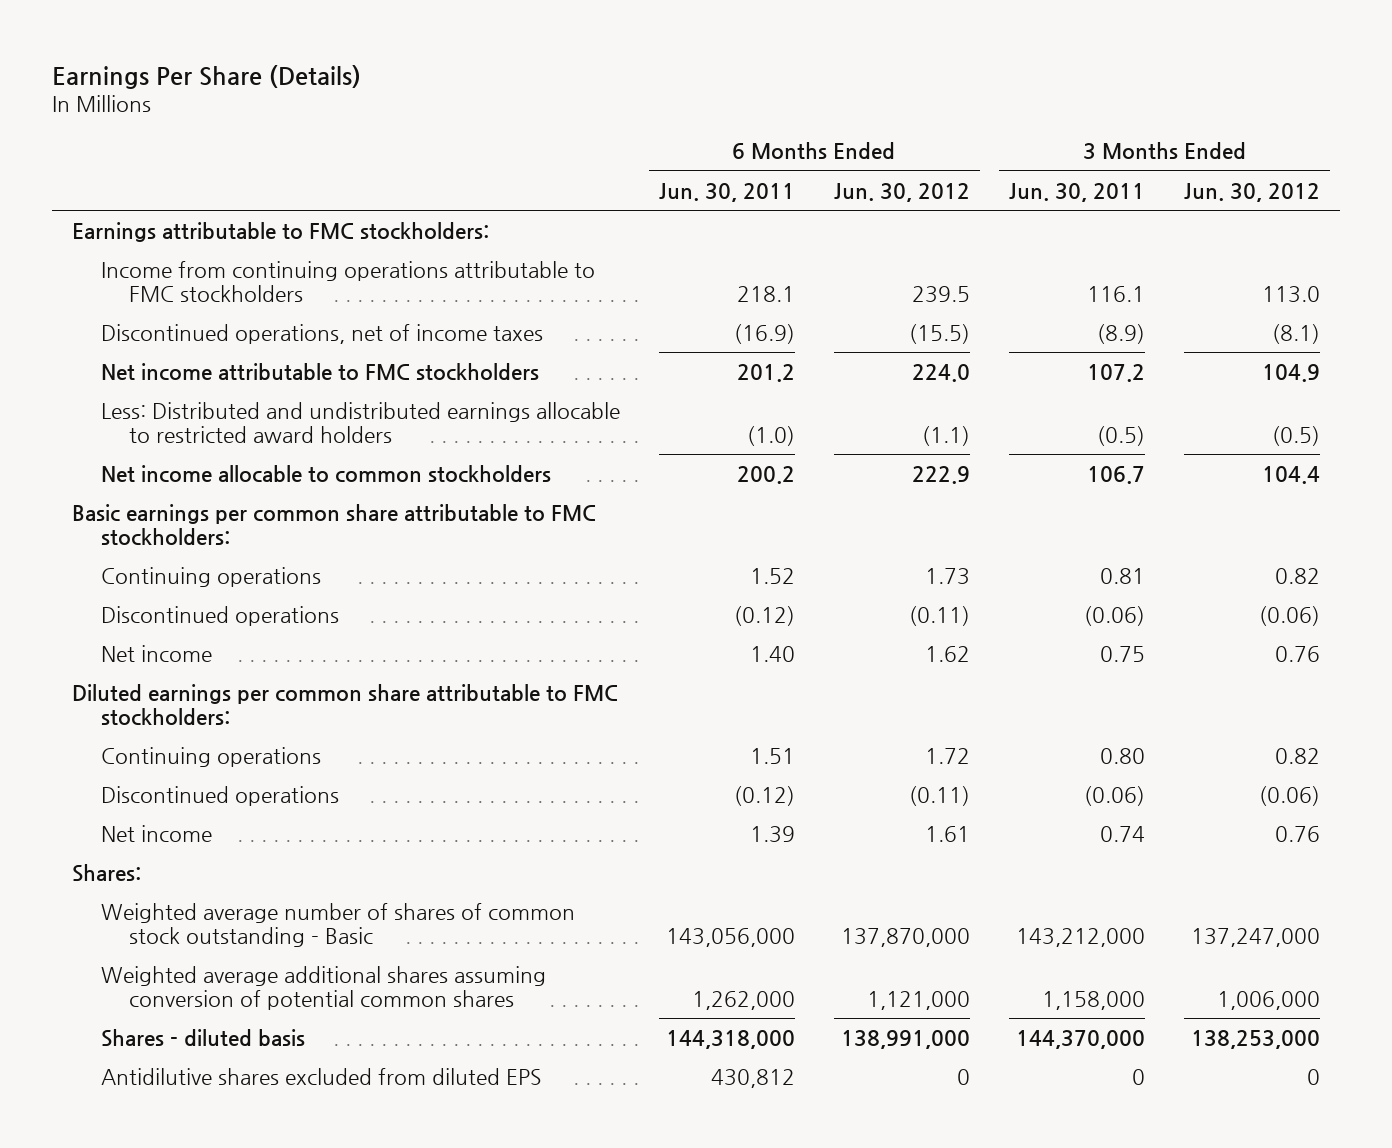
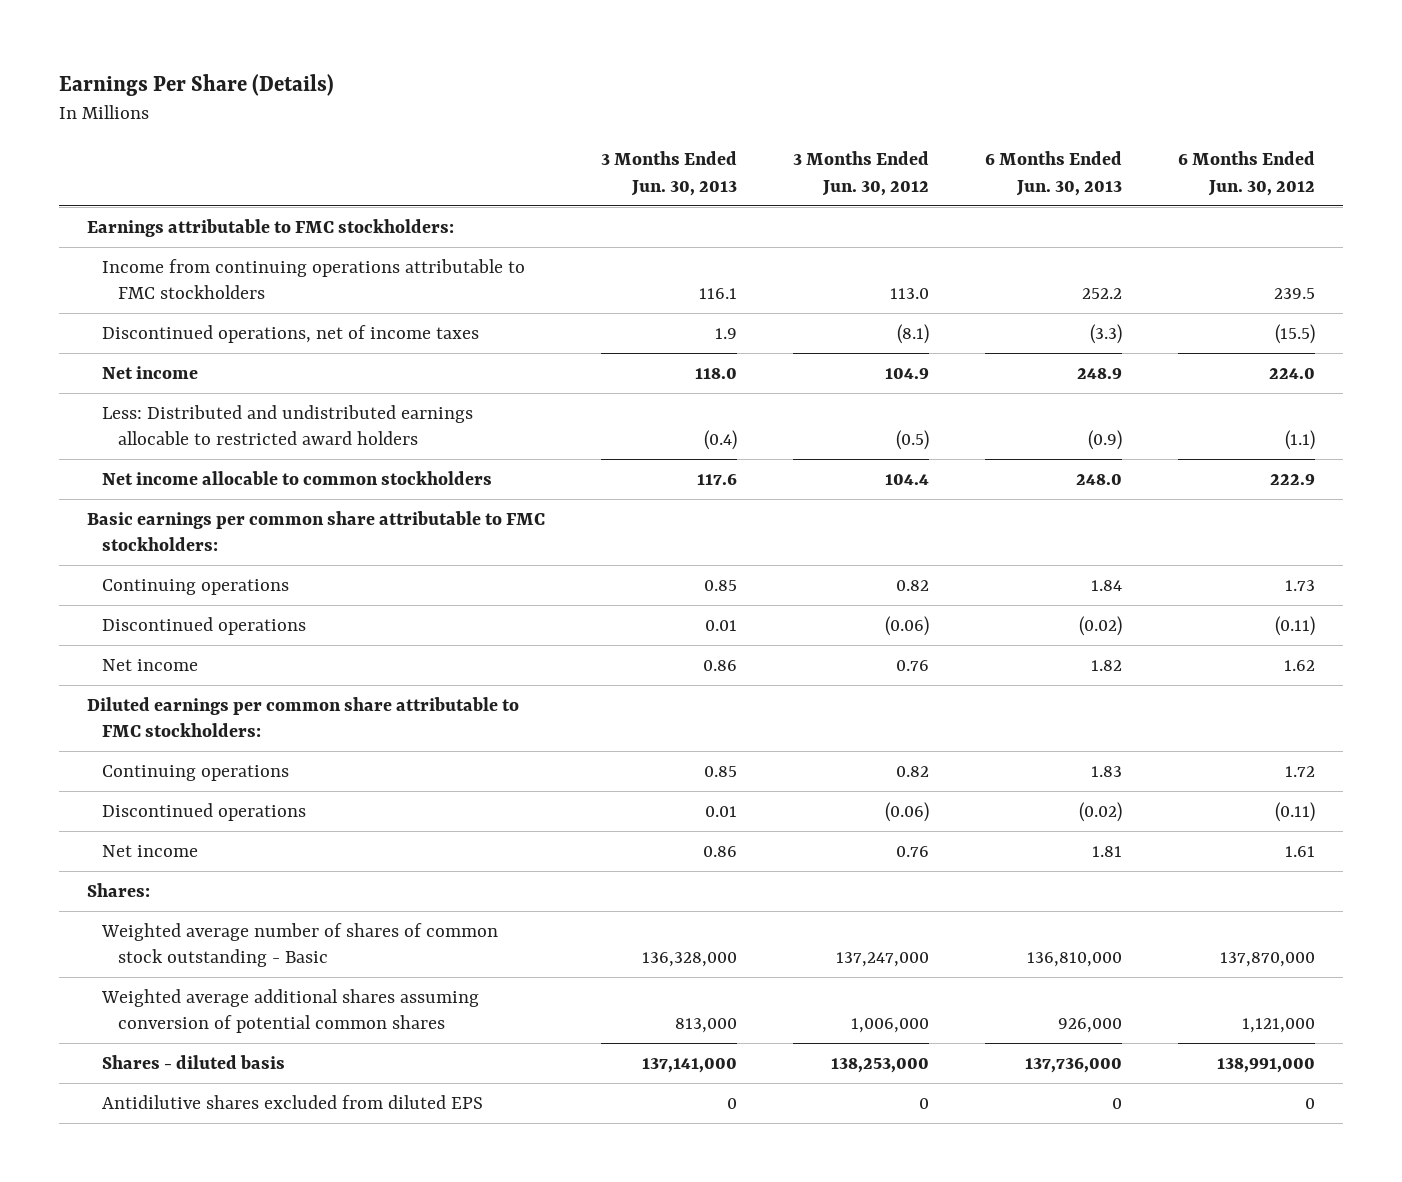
[658,182,795,202] Jun. 30, 2011 -> none
[1009,182,1146,202] Jun. 30, 2011 -> none
none -> [600,151,737,196] 3 Months Ended Jun. 30, 2013
none -> [984,151,1122,196] 6 Months Ended Jun. 30, 2013
[100,362,539,381] Net income attributable to FMC stockholders -> [102,366,199,380] Net income

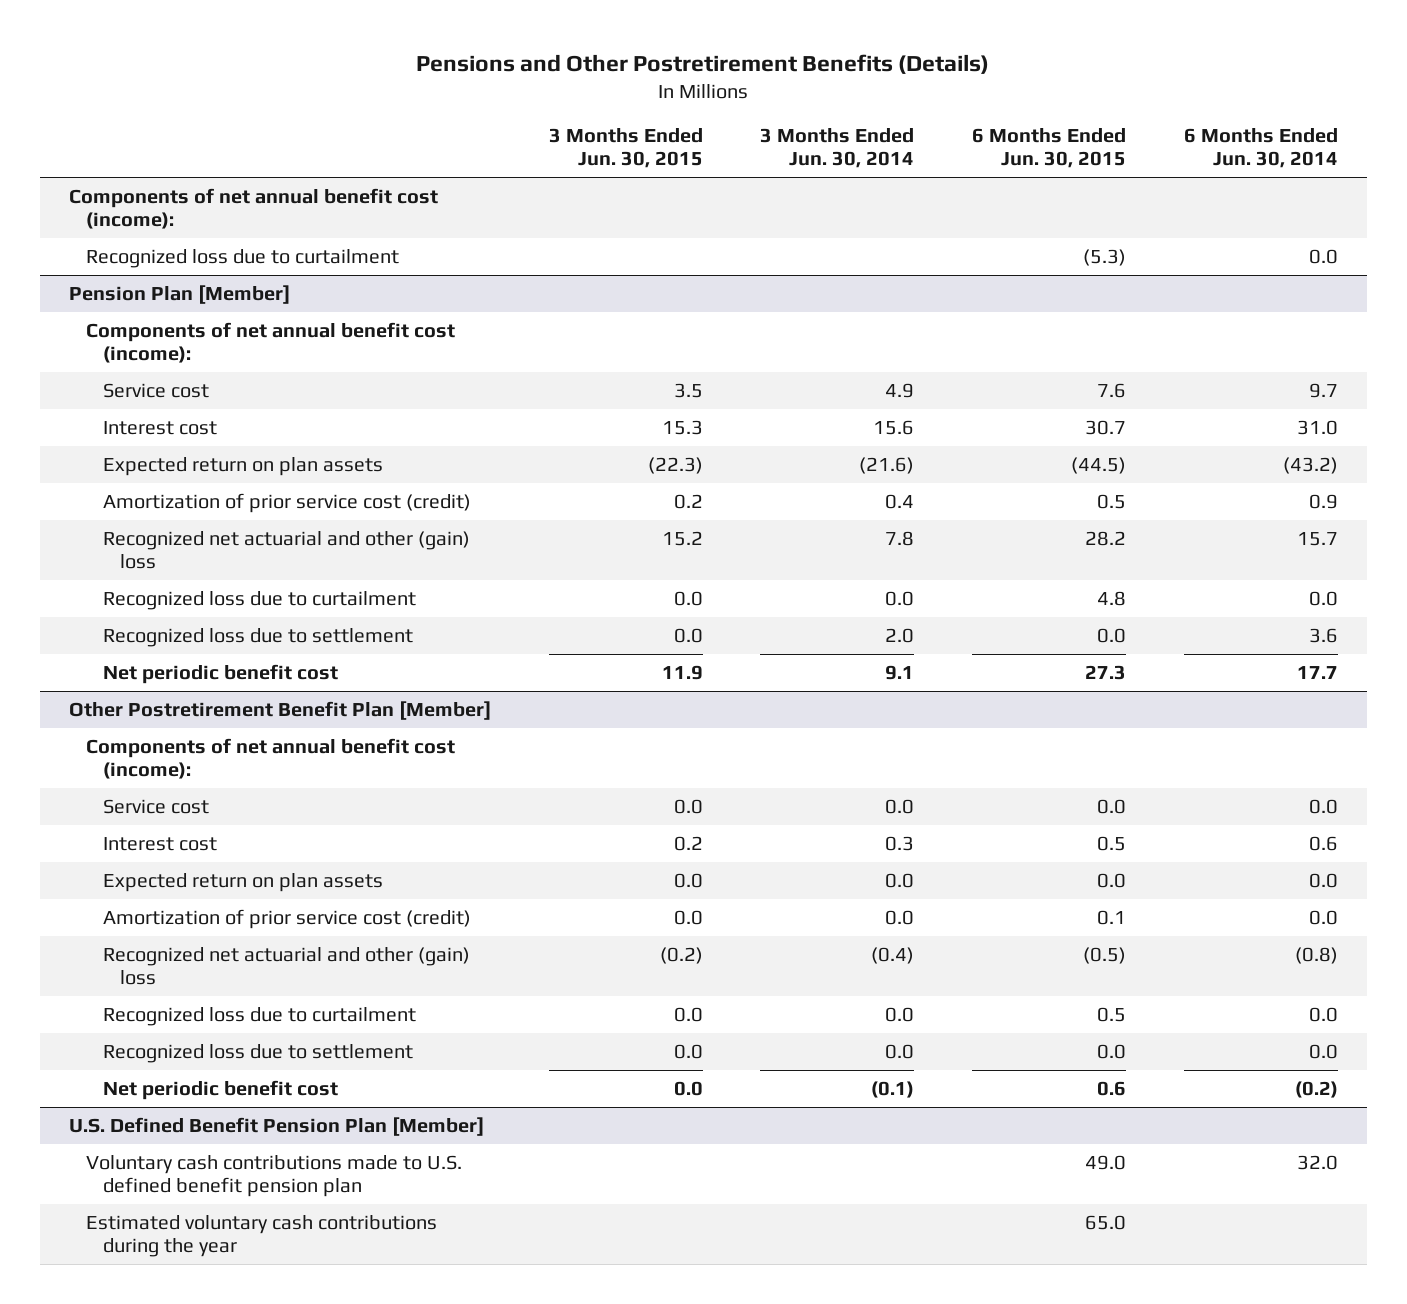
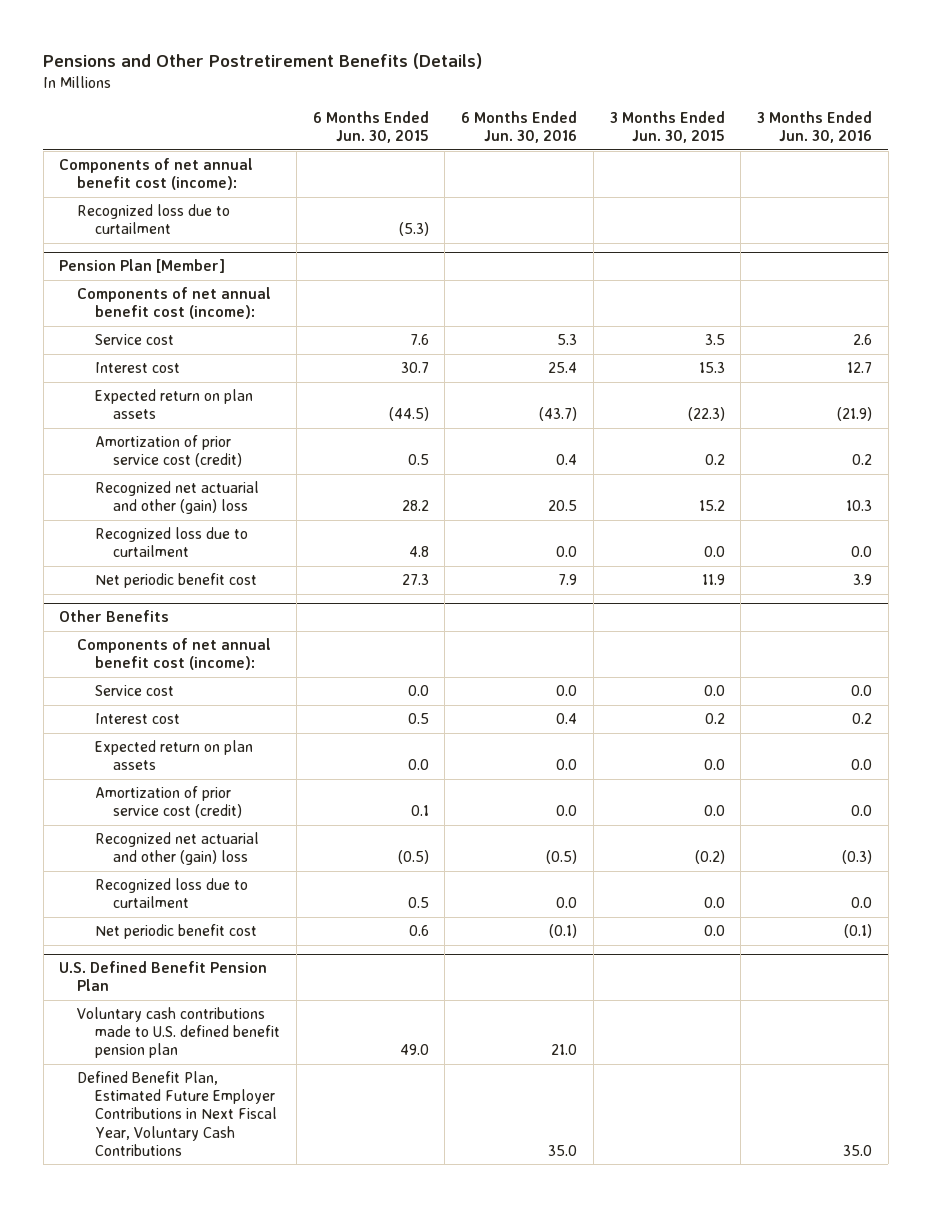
[760,128,915,169] 3 Months Ended Jun. 30, 2014 -> none
[1183,128,1338,169] 6 Months Ended Jun. 30, 2014 -> none
none -> [461,110,578,144] 6 Months Ended Jun. 30, 2016
none -> [757,110,873,144] 3 Months Ended Jun. 30, 2016
[102,627,413,647] Recognized loss due to settlement -> none
[68,700,491,720] Other Postretirement Benefit Plan [Member] -> [59,610,170,623] Other Benefits
[102,1043,413,1063] Recognized loss due to settlement -> none
[68,1116,484,1136] U.S. Defined Benefit Pension Plan [Member] -> [59,961,268,992] U.S. Defined Benefit Pension Plan
[85,1214,437,1257] Estimated voluntary cash contributions during the year -> none
none -> [77,1071,278,1156] Defined Benefit Plan, Estimated Future Employer Contributions in Next Fiscal Year, Voluntary Cash Contributions

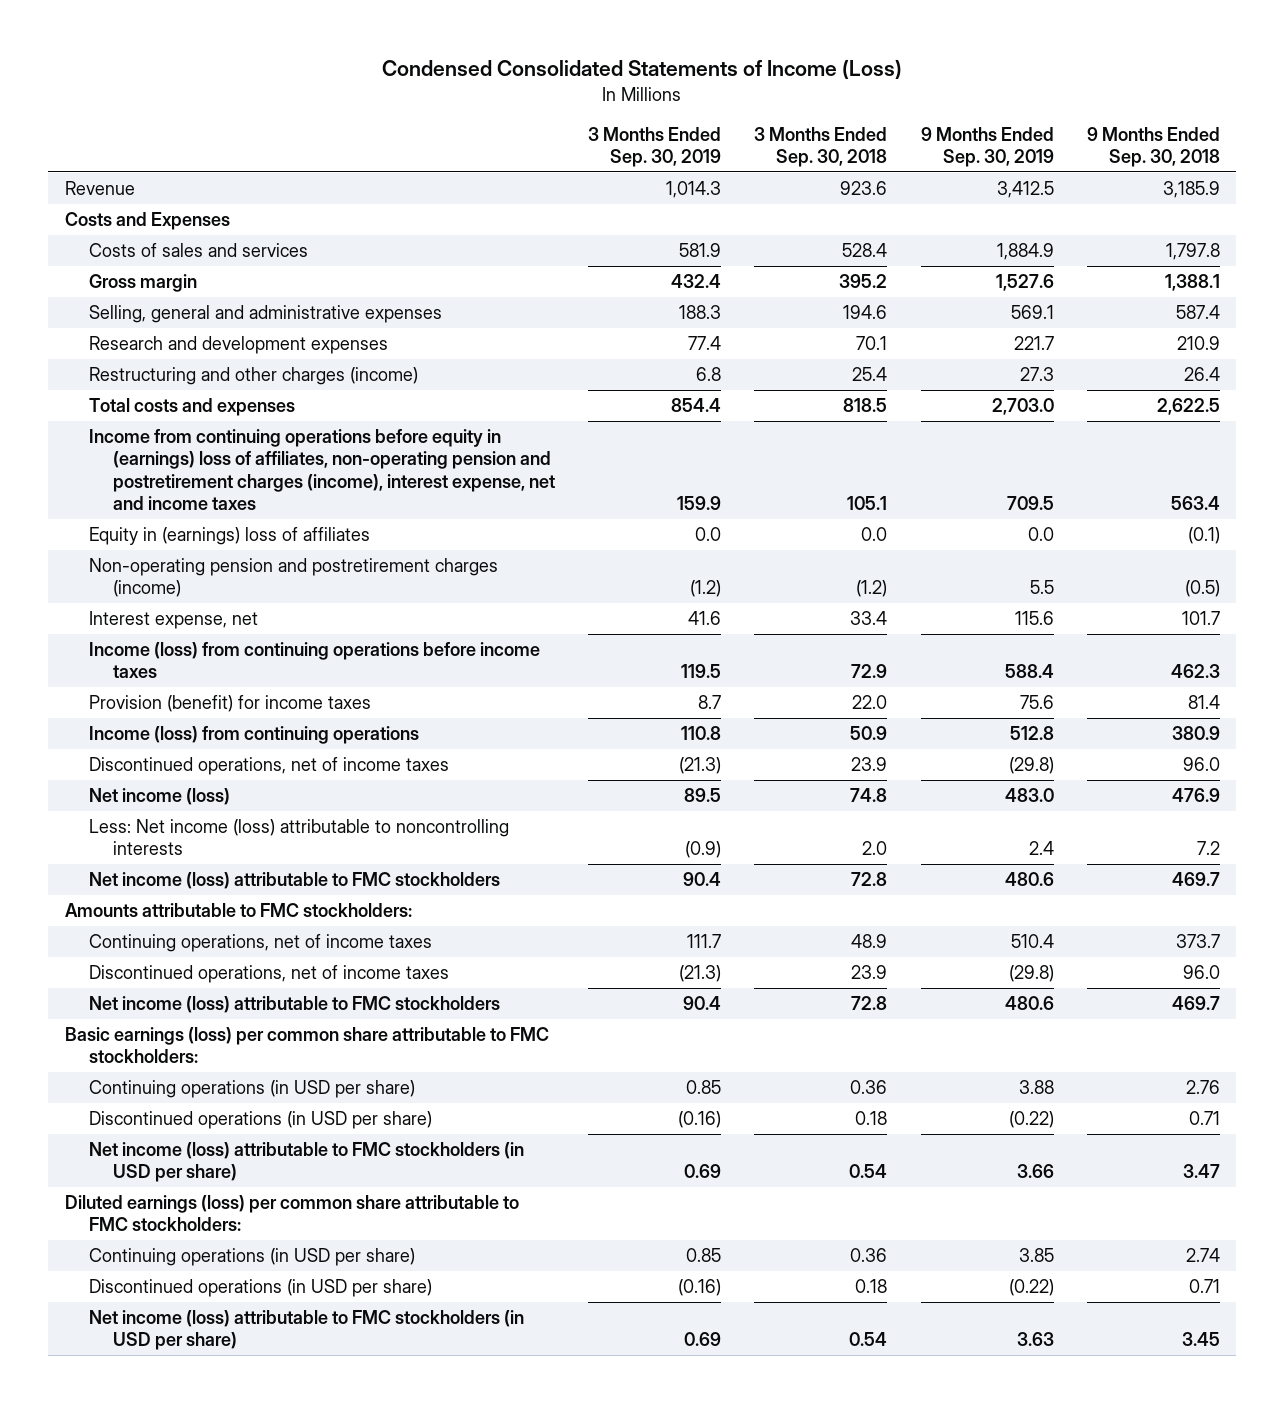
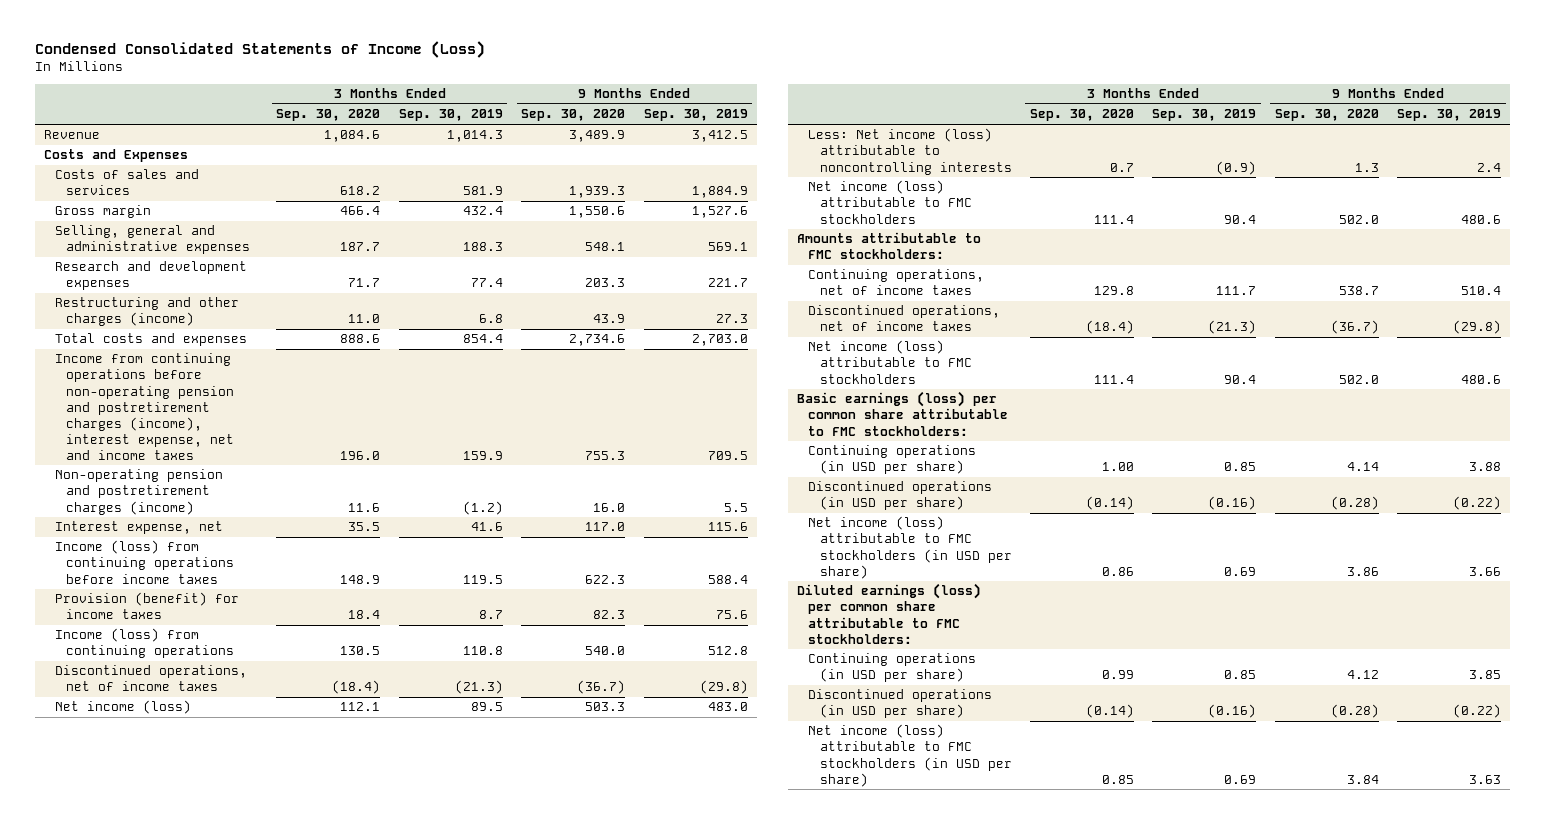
[754,126,888,168] 3 Months Ended Sep. 30, 2018 -> none
[1086,126,1220,168] 9 Months Ended Sep. 30, 2018 -> none
none -> [276,109,381,122] Sep. 30, 2020
none -> [521,109,626,122] Sep. 30, 2020
[88,526,370,545] Equity in (earnings) loss of affiliates -> none
[88,428,556,511] Income from continuing operations before equity in (earnings) loss of affiliates, non-operating pension and postretirement charges (income), interest expense, net and income taxes -> [55,353,235,460] Income from continuing operations before non-operating pension and postretirement charges (income), interest expense, net and income taxes

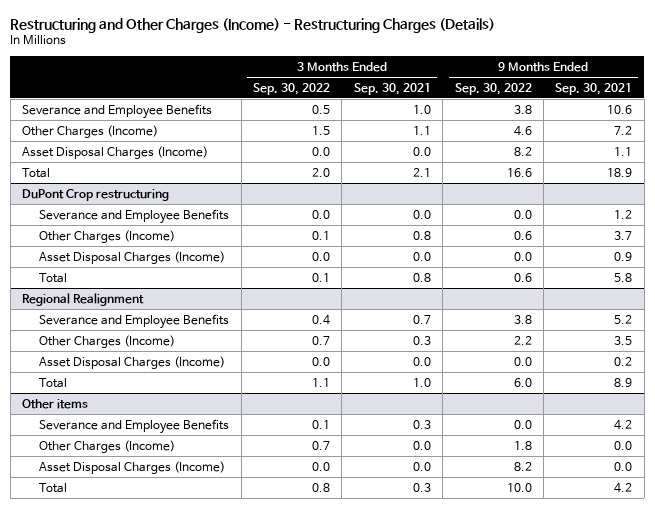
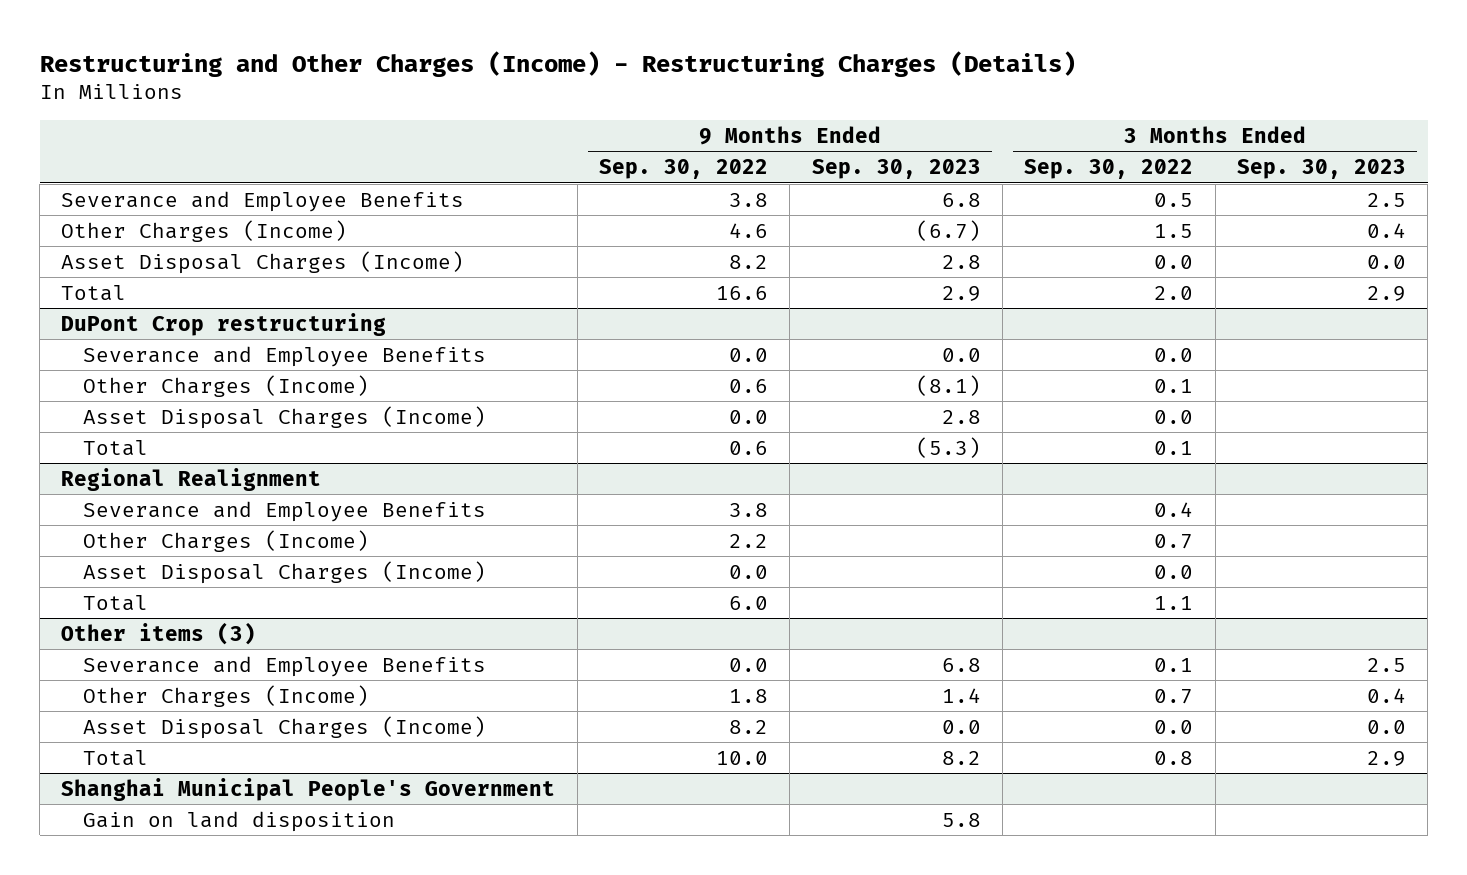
[353,82,431,95] Sep. 30, 2021 -> none
[555,82,633,95] Sep. 30, 2021 -> none
none -> [811,159,981,180] Sep. 30, 2023
none -> [1237,159,1407,180] Sep. 30, 2023
[22,398,89,409] Other items -> [61,621,257,645] Other items (3)
none -> [61,777,556,801] Shanghai Municipal People's Government
none -> [83,810,396,832] Gain on land disposition

